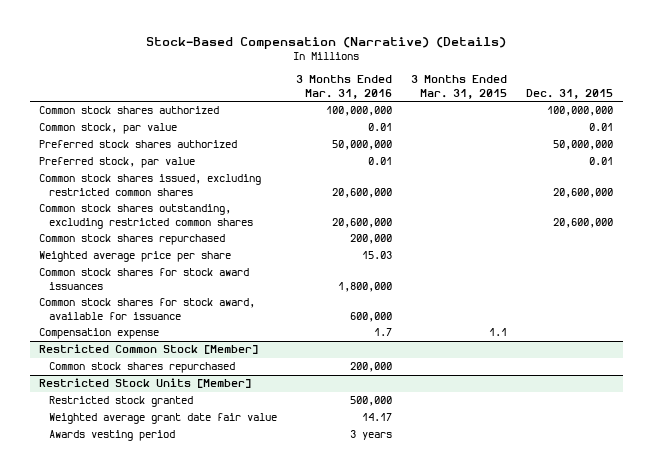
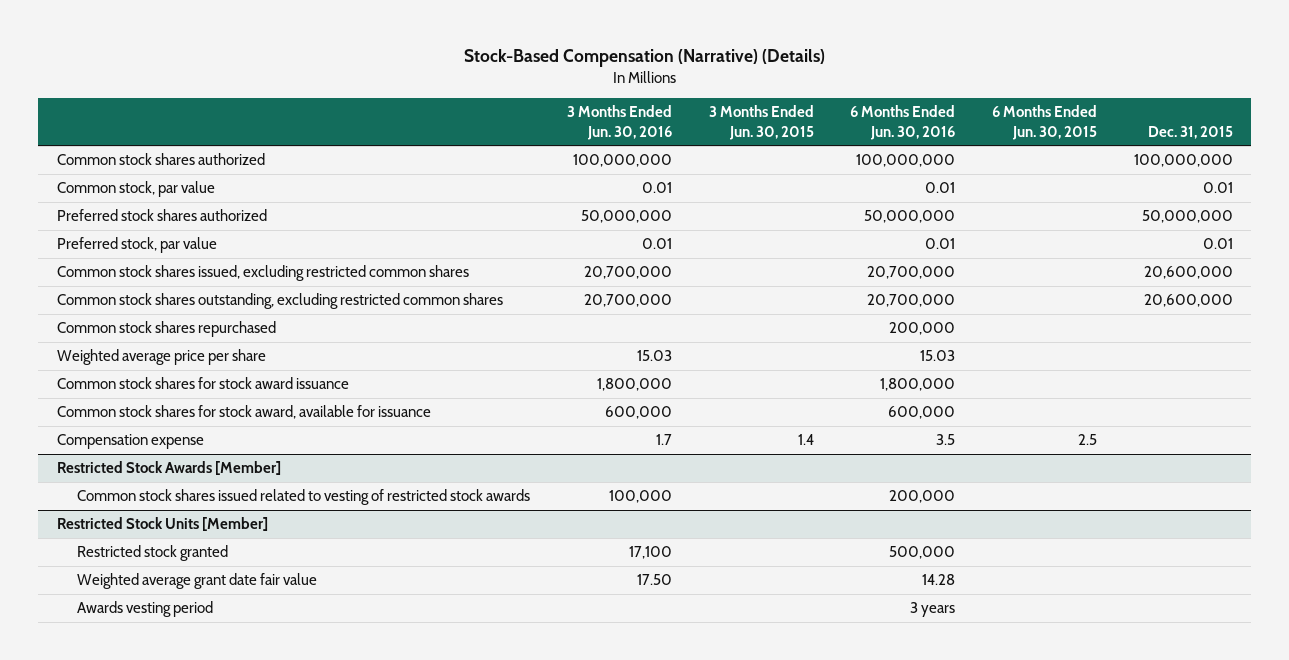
[296,75,393,100] 3 Months Ended Mar. 31, 2016 -> none
[411,75,508,100] 3 Months Ended Mar. 31, 2015 -> none
none -> [566,105,672,140] 3 Months Ended Jun. 30, 2016
none -> [708,105,814,140] 3 Months Ended Jun. 30, 2015
none -> [850,105,956,140] 6 Months Ended Jun. 30, 2016
none -> [992,105,1098,140] 6 Months Ended Jun. 30, 2015
[39,268,250,291] Common stock shares for stock award issuances -> [56,377,349,390] Common stock shares for stock award issuance
[49,362,236,374] Common stock shares repurchased -> none
[39,344,259,355] Restricted Common Stock [Member] -> [56,461,281,476] Restricted Stock Awards [Member]
none -> [77,489,531,506] Common stock shares issued related to vesting of restricted stock awards

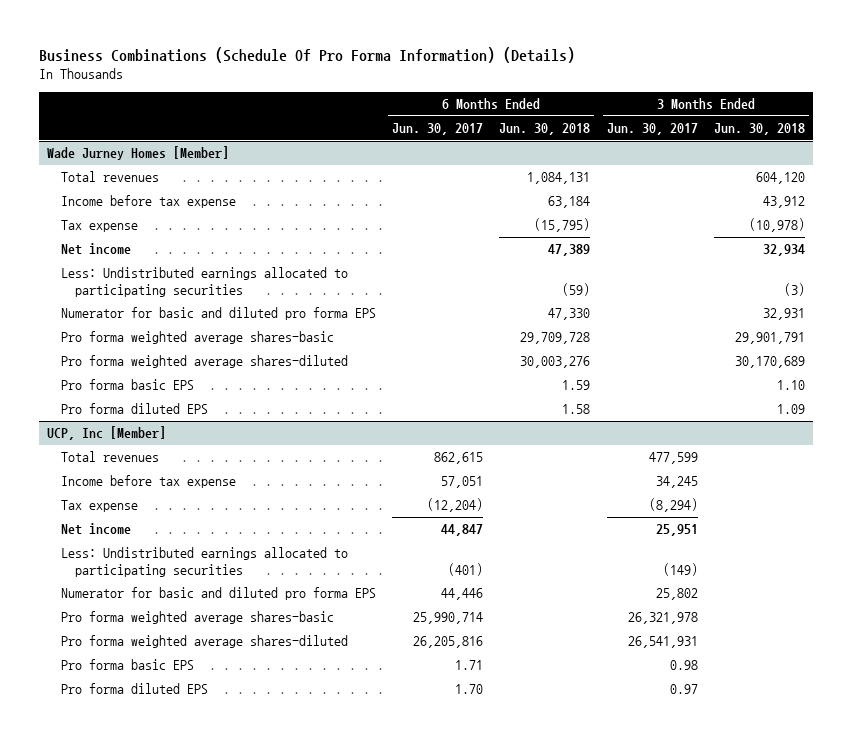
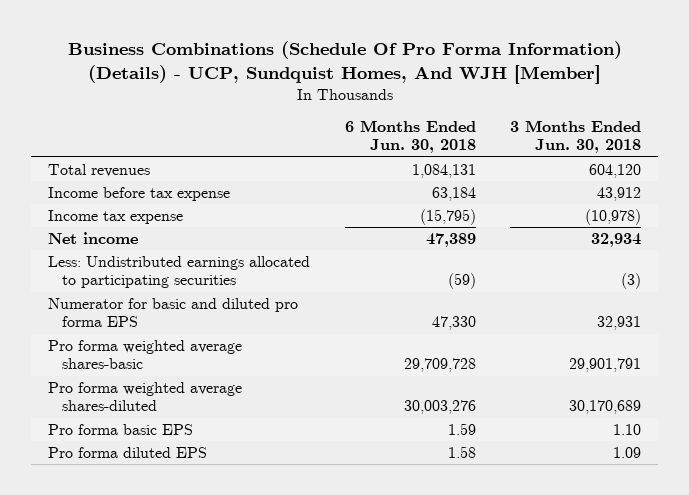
[38,46,575,63] Business Combinations (Schedule Of Pro Forma Information) (Details) -> [67,40,622,84] Business Combinations (Schedule Of Pro Forma Information) (Details) - UCP, Sundquist Homes, And WJH [Member]
[392,122,484,135] Jun. 30, 2017 -> none
[606,122,698,135] Jun. 30, 2017 -> none
[46,146,229,161] Wade Jurney Homes [Member] -> none
[60,220,138,233] Tax expense -> [48,209,184,224] Income tax expense
[46,426,166,441] UCP, Inc [Member] -> none
[60,451,159,463] Total revenues -> none
[60,475,236,489] Income before tax expense -> none
[60,500,138,513] Tax expense -> none
[60,523,131,536] Net income -> none
[60,547,348,577] Less: Undistributed earnings allocated to participating securities -> none
[60,587,376,601] Numerator for basic and diluted pro forma EPS -> none
[60,611,334,625] Pro forma weighted average shares-basic -> none
[60,635,348,649] Pro forma weighted average shares-diluted -> none
[60,659,194,671] Pro forma basic EPS -> none
[60,683,208,695] Pro forma diluted EPS -> none

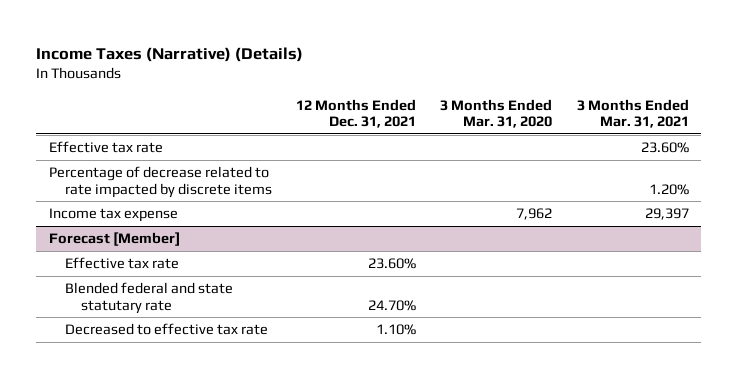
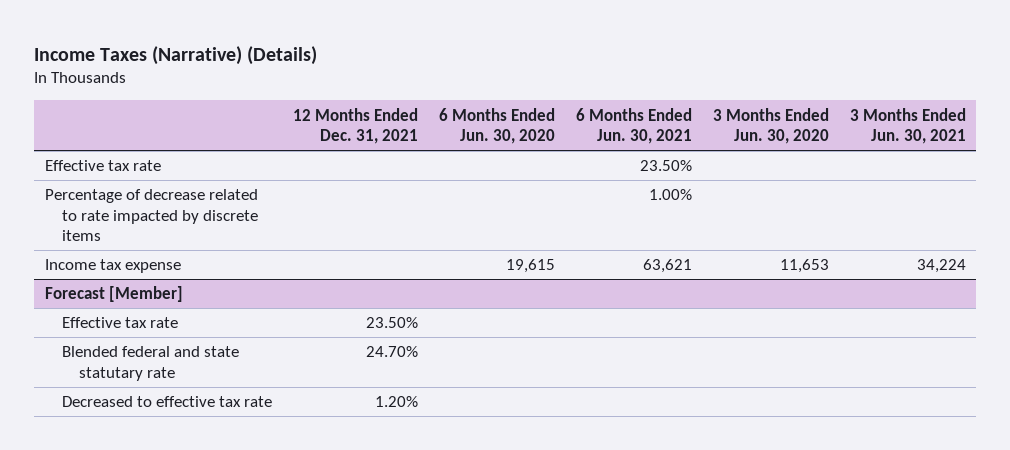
[440,98,553,129] 3 Months Ended Mar. 31, 2020 -> none
[576,98,689,129] 3 Months Ended Mar. 31, 2021 -> none
none -> [438,107,555,145] 6 Months Ended Jun. 30, 2020
none -> [575,107,692,145] 6 Months Ended Jun. 30, 2021
none -> [712,107,829,145] 3 Months Ended Jun. 30, 2020
none -> [849,107,966,145] 3 Months Ended Jun. 30, 2021
[367,257,416,269] 23.60% -> [365,317,418,329] 23.50%
[375,323,416,335] 1.10% -> [374,396,418,408] 1.20%

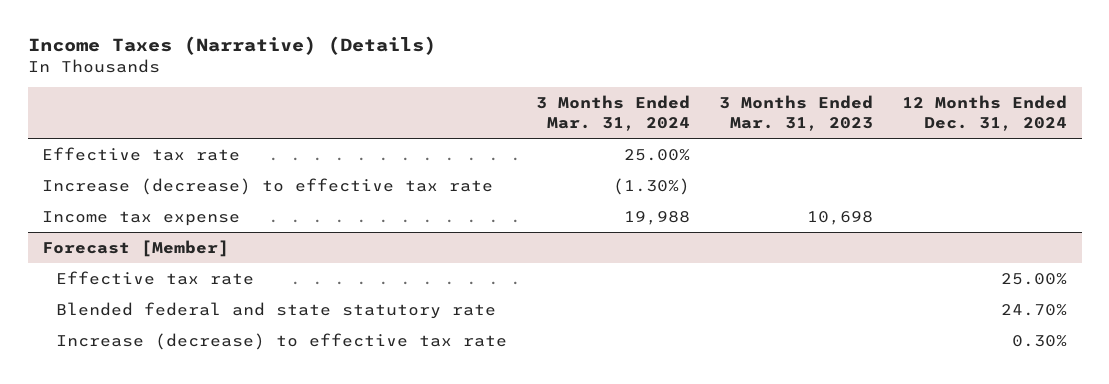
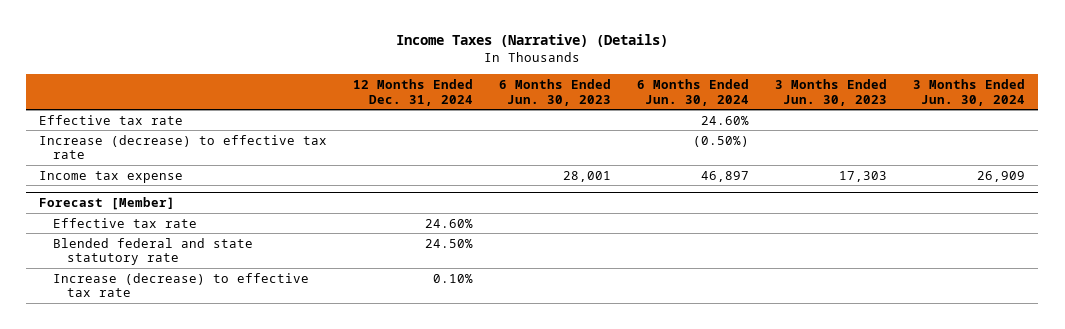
[535,95,690,131] 3 Months Ended Mar. 31, 2024 -> none
[719,95,874,131] 3 Months Ended Mar. 31, 2023 -> none
none -> [499,78,612,106] 6 Months Ended Jun. 30, 2023
none -> [637,78,750,106] 6 Months Ended Jun. 30, 2024
none -> [775,78,888,106] 3 Months Ended Jun. 30, 2023
none -> [913,78,1026,106] 3 Months Ended Jun. 30, 2024
[1001,273,1068,286] 25.00% -> [425,218,474,228] 24.60%
[1001,304,1068,317] 24.70% -> [425,238,474,248] 24.50%
[1012,335,1068,348] 0.30% -> [433,273,474,283] 0.10%

